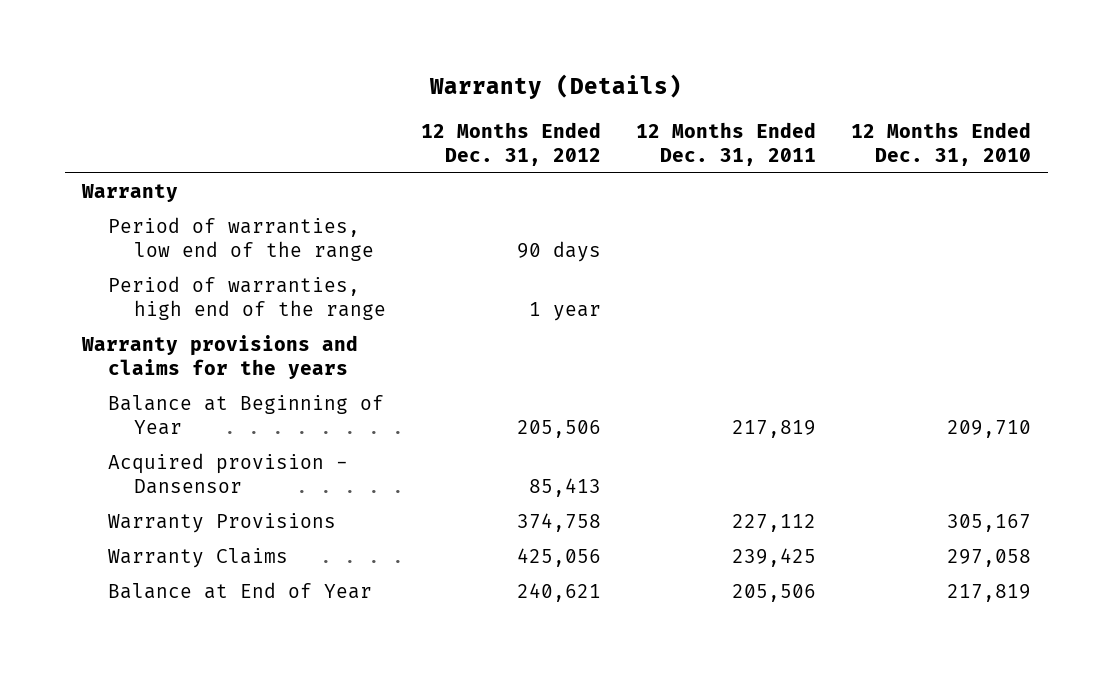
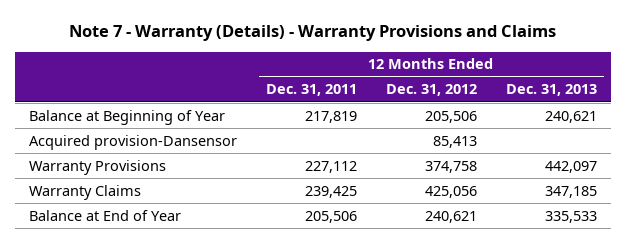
[429,74,683,100] Warranty (Details) -> [68,25,556,42] Note 7 - Warranty (Details) - Warranty Provisions and Claims
[850,121,1031,166] 12 Months Ended Dec. 31, 2010 -> none
none -> [505,84,597,97] Dec. 31, 2013
[80,184,178,203] Warranty -> none
[108,217,375,262] Period of warranties, low end of the range -> none
[108,276,387,321] Period of warranties, high end of the range -> none
[80,335,358,380] Warranty provisions and claims for the years -> none
[108,453,349,495] Acquired provision - Dansensor -> [28,134,237,150] Acquired provision-Dansensor

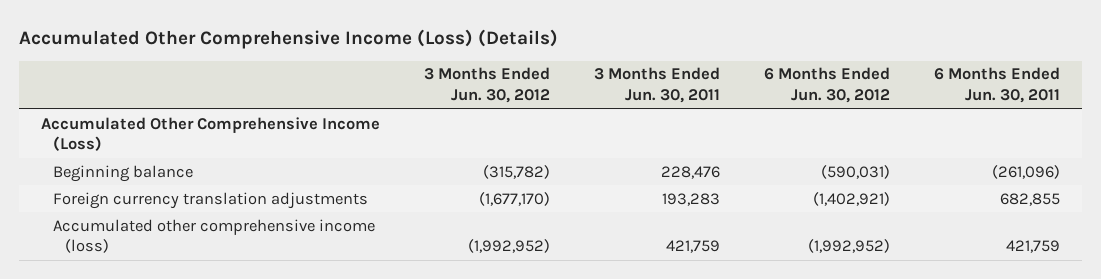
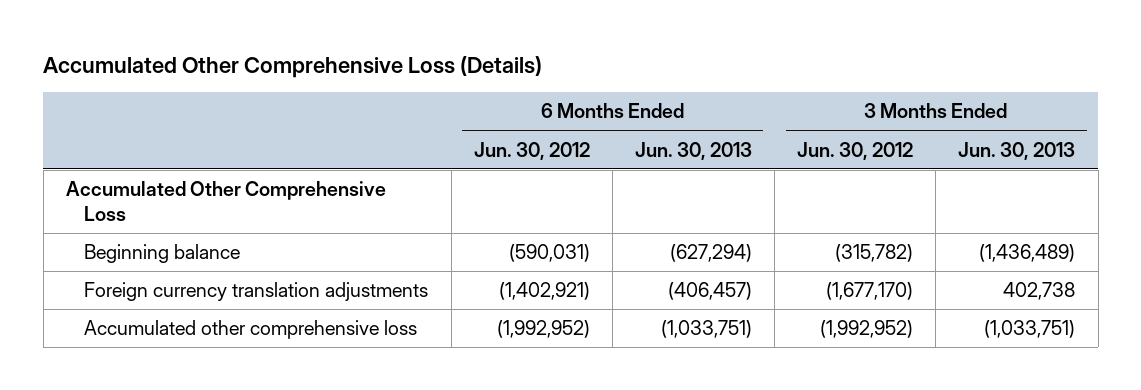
[18,29,558,50] Accumulated Other Comprehensive Income (Loss) (Details) -> [43,56,543,79] Accumulated Other Comprehensive Loss (Details)
[593,67,720,104] 3 Months Ended Jun. 30, 2011 -> none
[933,67,1060,104] 6 Months Ended Jun. 30, 2011 -> none
none -> [634,141,752,160] Jun. 30, 2013
none -> [958,141,1076,160] Jun. 30, 2013
[40,116,380,152] Accumulated Other Comprehensive Income (Loss) -> [65,181,386,221] Accumulated Other Comprehensive Loss
[52,218,375,254] Accumulated other comprehensive income (loss) -> [84,320,418,340] Accumulated other comprehensive loss

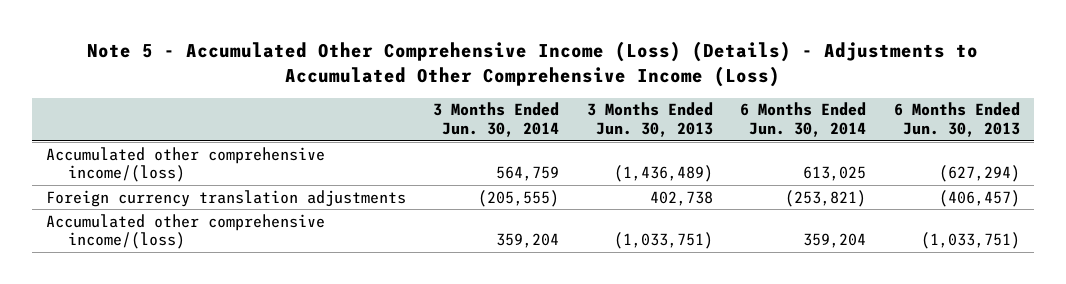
[43,56,543,79] Accumulated Other Comprehensive Loss (Details) -> [86,40,978,87] Note 5 - Accumulated Other Comprehensive Income (Loss) (Details) - Adjustments to Accumulated Other Comprehensive Income (Loss)
[473,141,590,160] Jun. 30, 2012 -> none
[797,141,914,160] Jun. 30, 2012 -> none
none -> [433,102,560,138] 3 Months Ended Jun. 30, 2014
none -> [740,102,867,138] 6 Months Ended Jun. 30, 2014
[65,181,386,221] Accumulated Other Comprehensive Loss -> none
[84,244,241,264] Beginning balance -> [45,146,325,183] Accumulated other comprehensive income/(loss)
[84,320,418,340] Accumulated other comprehensive loss -> [45,213,325,250] Accumulated other comprehensive income/(loss)

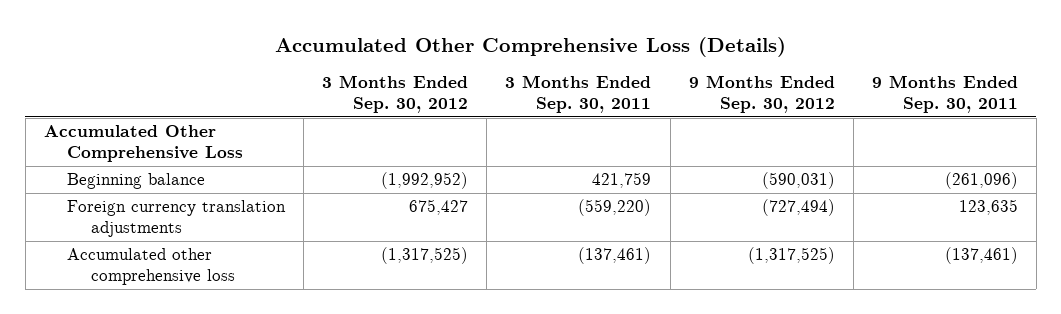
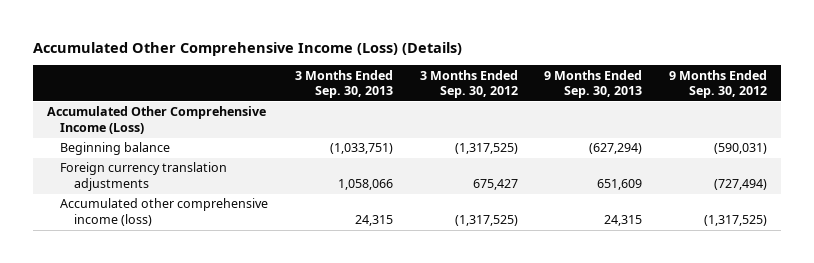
[274,37,786,58] Accumulated Other Comprehensive Loss (Details) -> [33,41,463,56] Accumulated Other Comprehensive Income (Loss) (Details)
[505,75,652,114] 3 Months Ended Sep. 30, 2011 -> none
[871,75,1018,114] 9 Months Ended Sep. 30, 2011 -> none
none -> [294,69,393,99] 3 Months Ended Sep. 30, 2013
none -> [544,69,643,99] 9 Months Ended Sep. 30, 2013
[43,125,244,163] Accumulated Other Comprehensive Loss -> [46,106,266,135] Accumulated Other Comprehensive Income (Loss)
[381,172,469,190] (1,992,952) -> [454,143,518,155] (1,317,525)
[67,248,235,286] Accumulated other comprehensive loss -> [60,198,269,227] Accumulated other comprehensive income (loss)

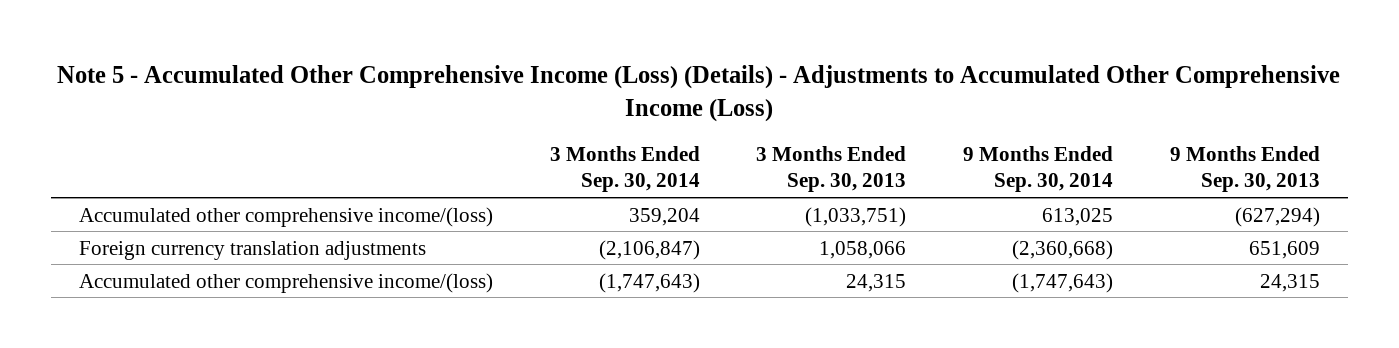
[33,41,463,56] Accumulated Other Comprehensive Income (Loss) (Details) -> [57,65,1341,123] Note 5 - Accumulated Other Comprehensive Income (Loss) (Details) - Adjustments to Accumulated Other Comprehensive Income (Loss)
[419,69,518,99] 3 Months Ended Sep. 30, 2012 -> none
[669,69,768,99] 9 Months Ended Sep. 30, 2012 -> none
none -> [549,146,700,193] 3 Months Ended Sep. 30, 2014
none -> [963,146,1114,193] 9 Months Ended Sep. 30, 2014
[46,106,266,135] Accumulated Other Comprehensive Income (Loss) -> none
[60,142,171,156] Beginning balance -> [78,206,493,227] Accumulated other comprehensive income/(loss)
[60,198,269,227] Accumulated other comprehensive income (loss) -> [78,272,493,293] Accumulated other comprehensive income/(loss)

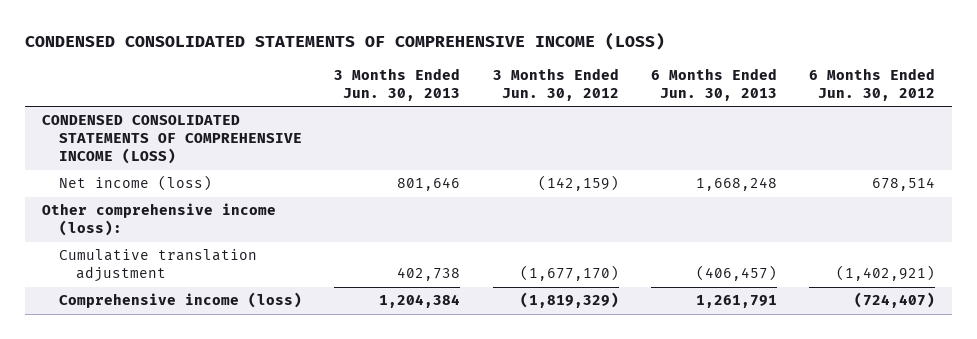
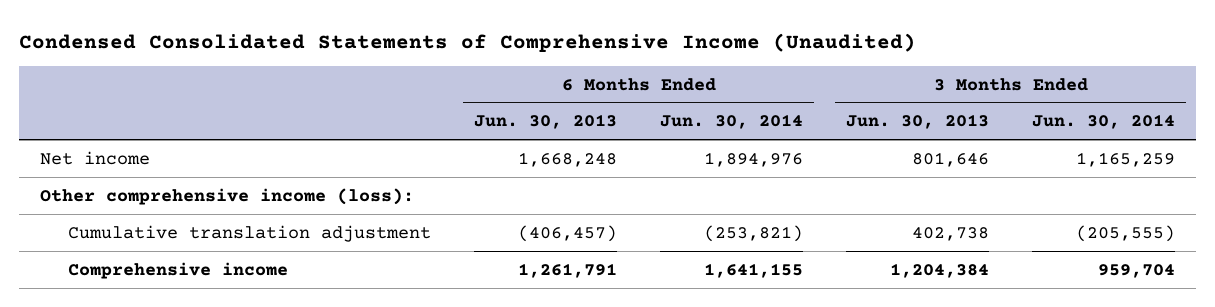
[25,32,666,51] CONDENSED CONSOLIDATED STATEMENTS OF COMPREHENSIVE INCOME (LOSS) -> [18,32,916,52] Condensed Consolidated Statements of Comprehensive Income (Unaudited)
[492,67,619,101] 3 Months Ended Jun. 30, 2012 -> none
[809,67,936,101] 6 Months Ended Jun. 30, 2012 -> none
none -> [660,114,804,130] Jun. 30, 2014
none -> [1031,114,1175,130] Jun. 30, 2014
[41,115,302,165] CONDENSED CONSOLIDATED STATEMENTS OF COMPREHENSIVE INCOME (LOSS) -> none
[58,175,212,192] Net income (loss) -> [40,150,151,165] Net income
[58,292,302,309] Comprehensive income (loss) -> [68,261,289,279] Comprehensive income

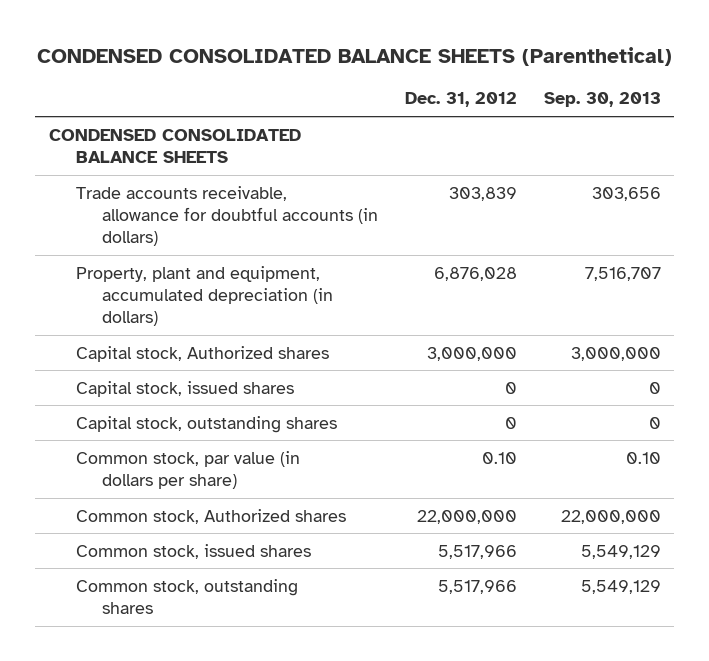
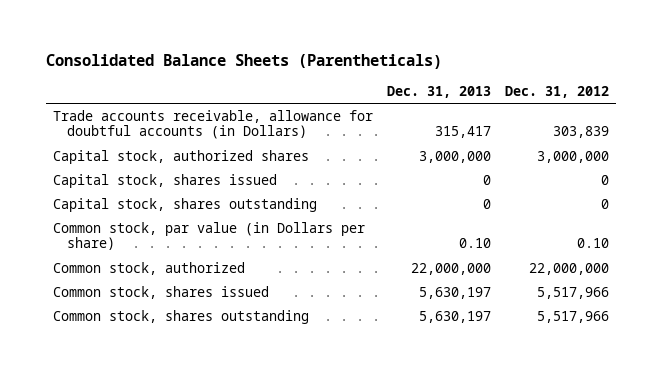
[36,46,672,66] CONDENSED CONSOLIDATED BALANCE SHEETS (Parenthetical) -> [45,54,442,70] Consolidated Balance Sheets (Parentheticals)
[543,92,661,108] Sep. 30, 2013 -> none
none -> [386,86,491,99] Dec. 31, 2013
[48,128,301,164] CONDENSED CONSOLIDATED BALANCE SHEETS -> none
[75,265,334,327] Property, plant and equipment, accumulated depreciation (in dollars) -> none
[75,185,379,247] Trade accounts receivable, allowance for doubtful accounts (in dollars) -> [52,109,373,140] Trade accounts receivable, allowance for doubtful accounts (in Dollars)
[75,345,329,362] Capital stock, Authorized shares -> [52,149,309,164] Capital stock, authorized shares
[75,380,294,397] Capital stock, issued shares -> [52,173,277,188] Capital stock, shares issued
[75,415,337,433] Capital stock, outstanding shares -> [52,197,317,212] Capital stock, shares outstanding
[75,450,300,490] Common stock, par value (in dollars per share) -> [52,221,365,251] Common stock, par value (in Dollars per share)
[75,508,346,524] Common stock, Authorized shares -> [52,261,245,275] Common stock, authorized
[75,543,311,559] Common stock, issued shares -> [52,285,269,299] Common stock, shares issued
[75,578,298,615] Common stock, outstanding shares -> [52,309,309,324] Common stock, shares outstanding

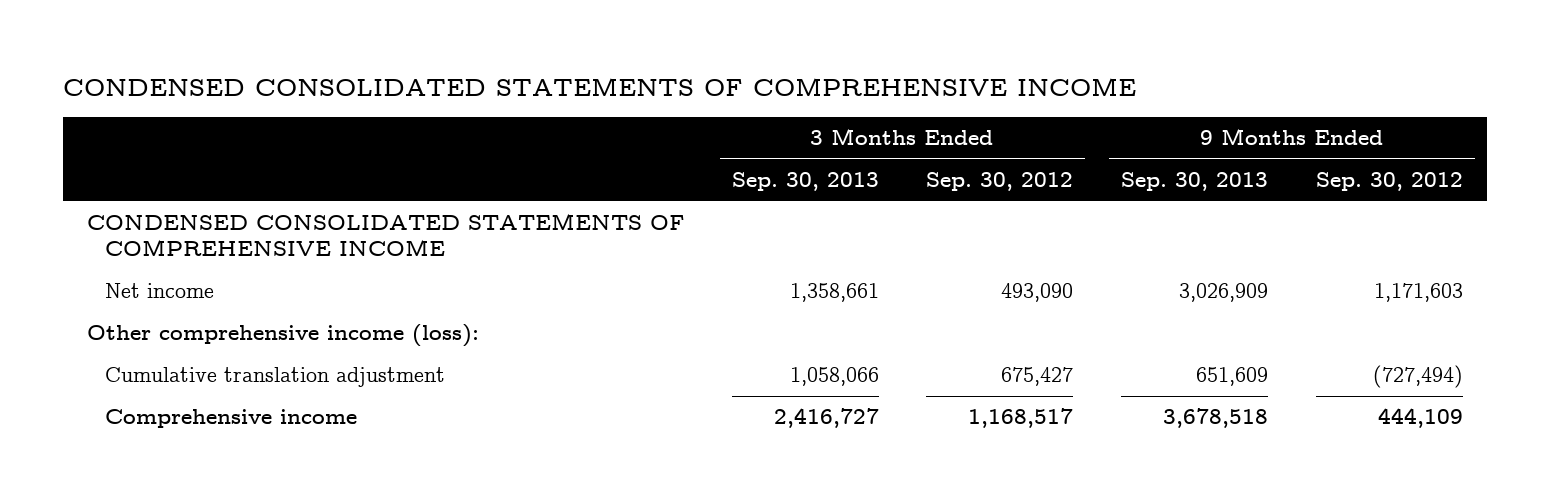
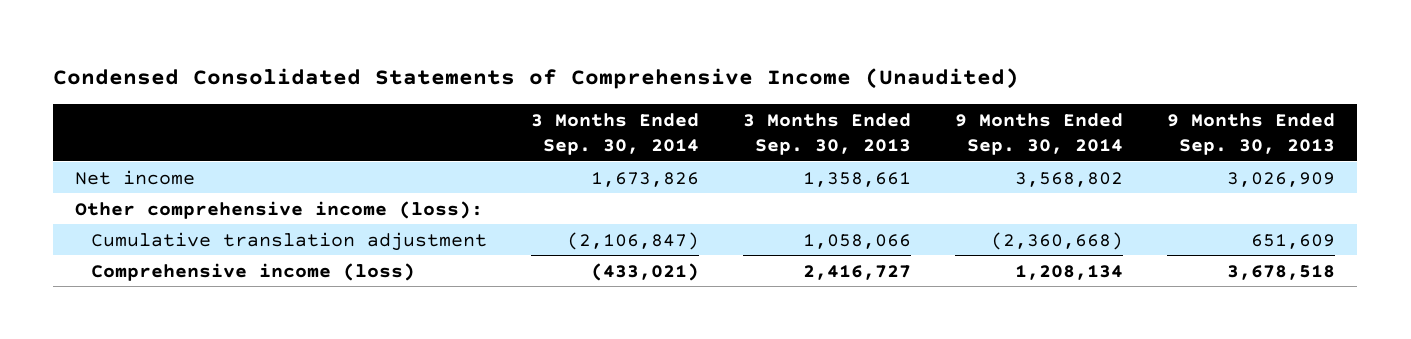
[62,77,1136,96] CONDENSED CONSOLIDATED STATEMENTS OF COMPREHENSIVE INCOME -> [53,68,1020,90] Condensed Consolidated Statements of Comprehensive Income (Unaudited)
[926,171,1074,191] Sep. 30, 2012 -> none
[1316,171,1464,191] Sep. 30, 2012 -> none
none -> [531,112,700,155] 3 Months Ended Sep. 30, 2014
none -> [955,112,1124,155] 9 Months Ended Sep. 30, 2014
[86,213,684,257] CONDENSED CONSOLIDATED STATEMENTS OF COMPREHENSIVE INCOME -> none
[104,409,357,429] Comprehensive income -> [91,262,416,281] Comprehensive income (loss)

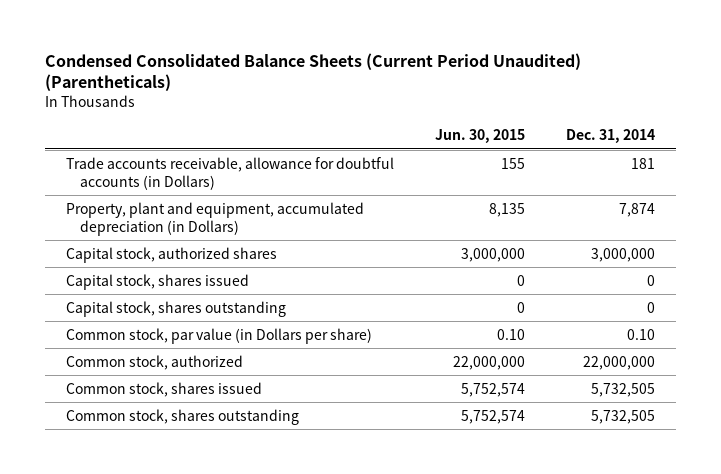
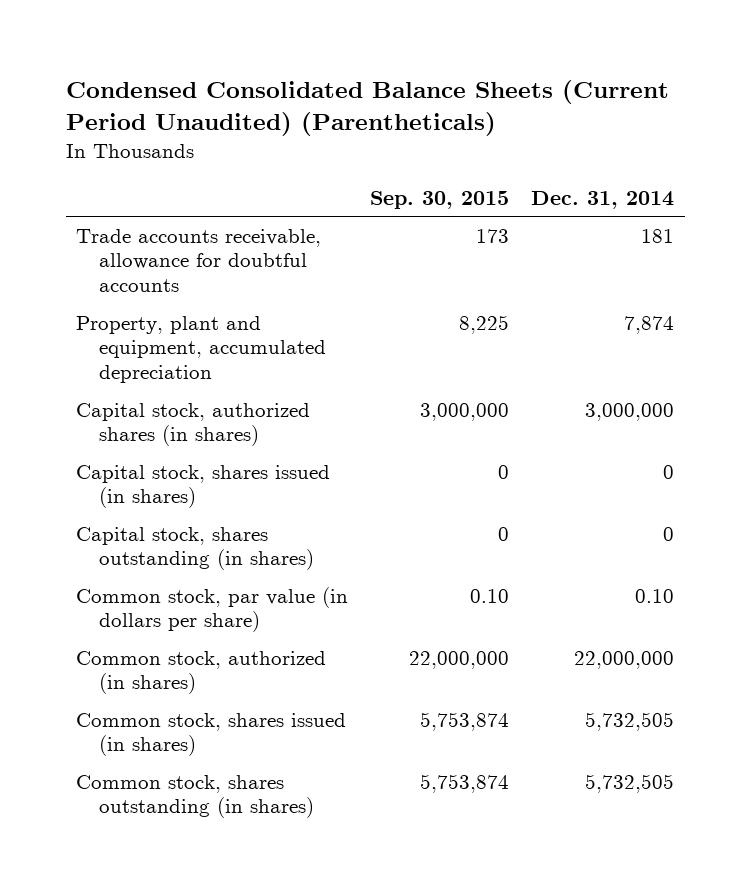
[434,129,525,144] Jun. 30, 2015 -> none
none -> [370,190,510,209] Sep. 30, 2015
[65,156,394,190] Trade accounts receivable, allowance for doubtful accounts (in Dollars) -> [76,229,322,292] Trade accounts receivable, allowance for doubtful accounts
[65,201,364,236] Property, plant and equipment, accumulated depreciation (in Dollars) -> [76,316,327,383] Property, plant and equipment, accumulated depreciation
[65,246,277,263] Capital stock, authorized shares -> [76,403,311,447] Capital stock, authorized shares (in shares)
[65,273,249,290] Capital stock, shares issued -> [76,465,331,509] Capital stock, shares issued (in shares)
[65,300,286,317] Capital stock, shares outstanding -> [76,527,315,571] Capital stock, shares outstanding (in shares)
[65,327,372,344] Common stock, par value (in Dollars per share) -> [76,587,349,633] Common stock, par value (in dollars per share)
[65,354,243,370] Common stock, authorized -> [76,651,327,695] Common stock, authorized (in shares)
[65,381,262,397] Common stock, shares issued -> [76,713,347,757] Common stock, shares issued (in shares)
[65,408,299,425] Common stock, shares outstanding -> [76,775,315,819] Common stock, shares outstanding (in shares)

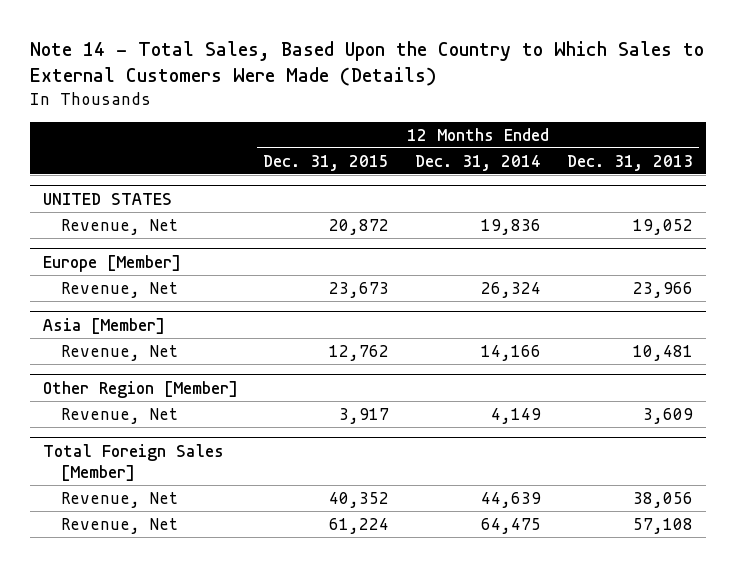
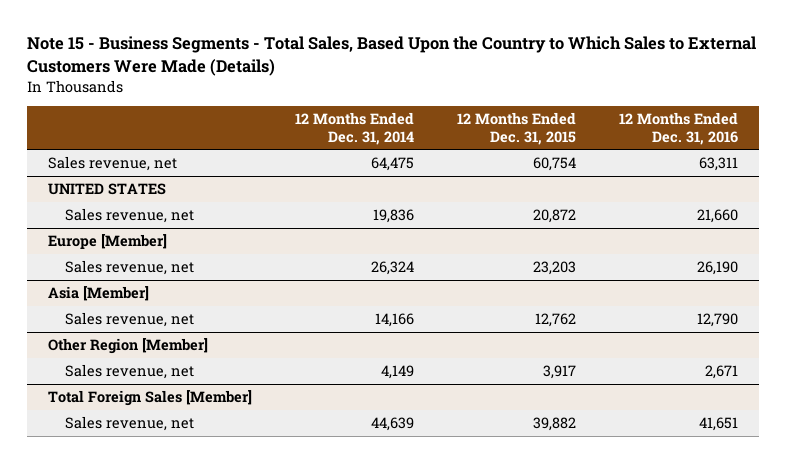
[29,40,704,87] Note 14 - Total Sales, Based Upon the Country to Which Sales to External Customers Were Made (Details) -> [26,36,756,76] Note 15 - Business Segments - Total Sales, Based Upon the Country to Which Sales to External Customers Were Made (Details)
[566,154,693,171] Dec. 31, 2013 -> none
none -> [618,112,738,145] 12 Months Ended Dec. 31, 2016
none -> [48,156,178,172] Sales revenue, net
[60,218,178,235] Revenue, Net -> [64,208,194,224] Sales revenue, net
[60,281,178,298] Revenue, Net -> [64,260,194,276] Sales revenue, net
[329,281,390,298] 23,673 -> [533,261,577,276] 23,203
[60,344,178,361] Revenue, Net -> [64,312,194,328] Sales revenue, net
[60,407,178,424] Revenue, Net -> [64,364,194,380] Sales revenue, net
[60,517,178,534] Revenue, Net -> none
[60,491,178,508] Revenue, Net -> [64,416,194,432] Sales revenue, net
[329,491,390,508] 40,352 -> [533,417,577,432] 39,882

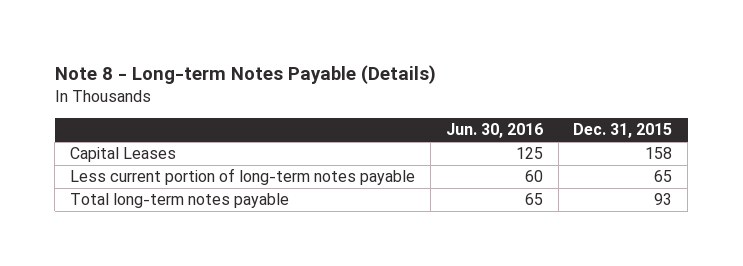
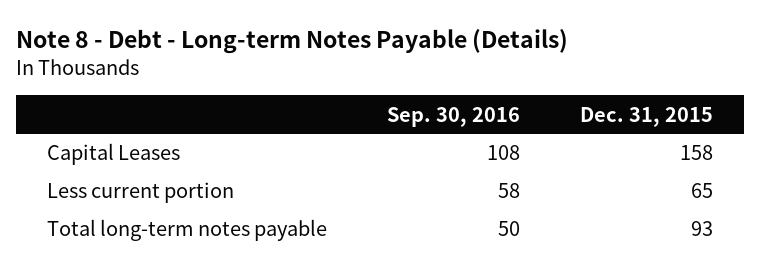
[54,64,436,84] Note 8 - Long-term Notes Payable (Details) -> [16,28,569,54] Note 8 - Debt - Long-term Notes Payable (Details)
[445,123,543,139] Jun. 30, 2016 -> none
none -> [386,106,520,127] Sep. 30, 2016
[70,168,416,186] Less current portion of long-term notes payable -> [46,182,234,204] Less current portion

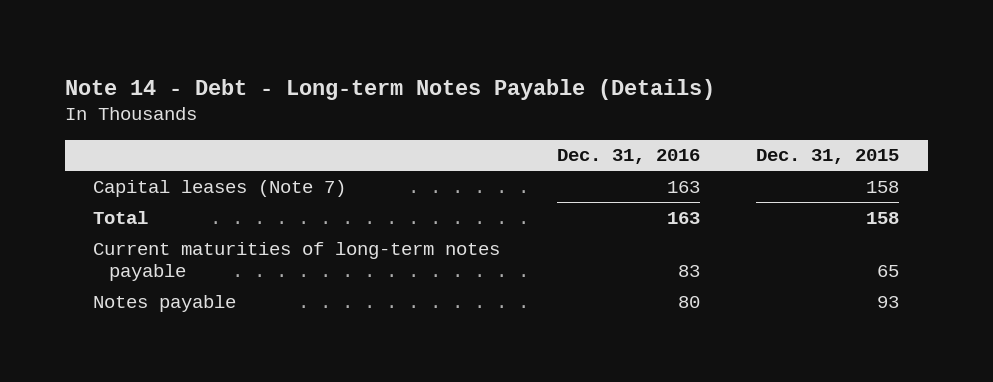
[16,28,569,54] Note 8 - Debt - Long-term Notes Payable (Details) -> [65,78,716,100] Note 14 - Debt - Long-term Notes Payable (Details)
[386,106,520,127] Sep. 30, 2016 -> none
none -> [556,149,700,165] Dec. 31, 2016
[46,143,180,166] Capital Leases -> [93,179,347,197] Capital leases (Note 7)
none -> [93,210,149,224] Total
[46,182,234,204] Less current portion -> [93,241,501,281] Current maturities of long-term notes payable
[46,219,327,242] Total long-term notes payable -> [93,294,237,312] Notes payable

